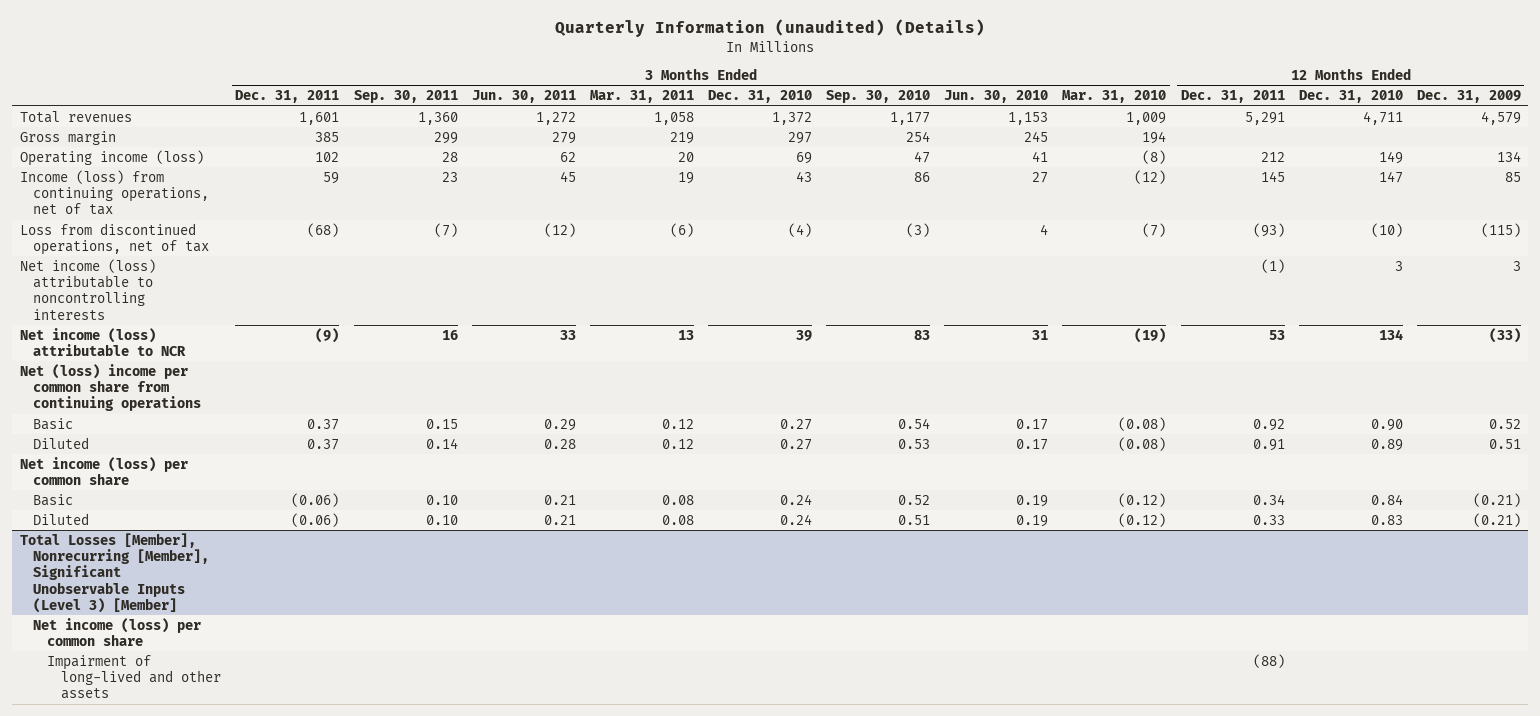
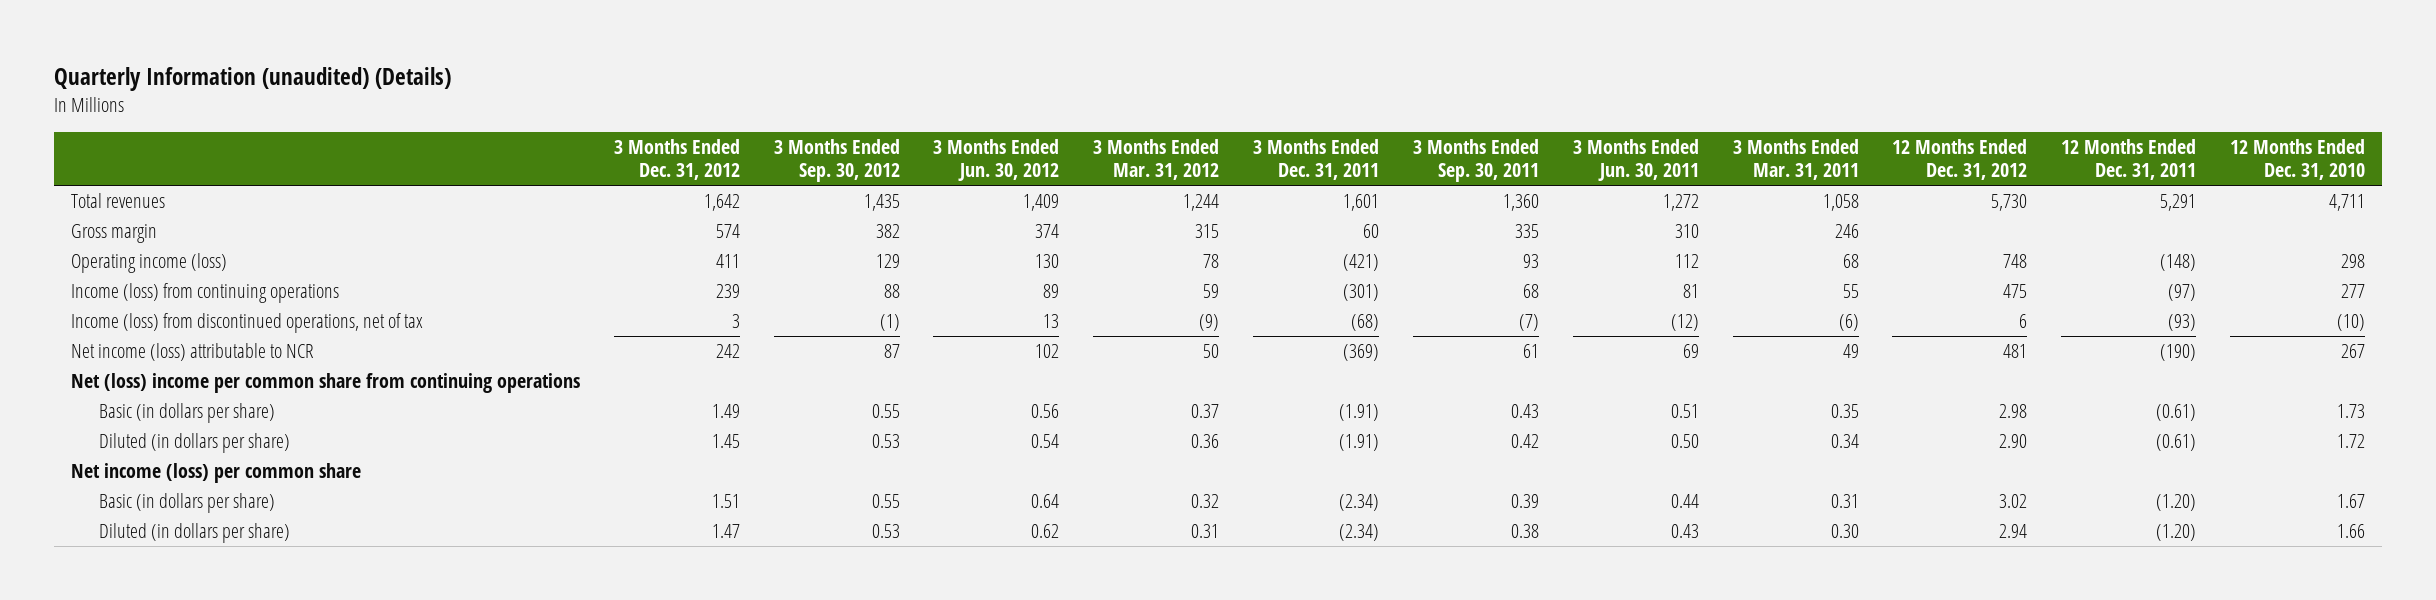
[707,90,812,104] Dec. 31, 2010 -> none
[826,90,931,104] Sep. 30, 2010 -> none
[944,90,1049,104] Jun. 30, 2010 -> none
[1062,90,1167,104] Mar. 31, 2010 -> none
[1416,90,1521,104] Dec. 31, 2009 -> none
none -> [613,138,740,181] 3 Months Ended Dec. 31, 2012
none -> [773,138,900,183] 3 Months Ended Sep. 30, 2012
none -> [933,138,1060,182] 3 Months Ended Jun. 30, 2012
none -> [1093,138,1220,181] 3 Months Ended Mar. 31, 2012
none -> [1892,138,2028,181] 12 Months Ended Dec. 31, 2012
[19,258,156,320] Net income (loss) attributable to noncontrolling interests -> none
[315,131,340,142] 385 -> [1363,224,1380,239] 60
[433,131,458,144] 299 -> [1514,224,1539,239] 335
[551,131,576,144] 279 -> [1674,224,1699,239] 310
[669,131,694,144] 219 -> [1834,224,1859,239] 246
[315,151,340,162] 102 -> [1343,254,1380,272] (421)
[441,151,458,162] 28 -> [1522,254,1539,269] 93
[559,151,576,162] 62 -> [1674,254,1699,269] 112
[677,151,694,162] 20 -> [1842,254,1859,269] 68
[1260,151,1285,162] 212 -> [2160,254,2197,272] (148)
[1378,150,1403,164] 149 -> [2341,254,2366,269] 298
[19,169,210,216] Income (loss) from continuing operations, net of tax -> [70,283,339,304] Income (loss) from continuing operations
[323,171,340,184] 59 -> [1343,284,1380,302] (301)
[441,171,458,182] 23 -> [1522,284,1539,299] 68
[559,170,576,182] 45 -> [1682,284,1699,299] 81
[677,171,694,184] 19 -> [1842,284,1859,299] 55
[1260,170,1285,182] 145 -> [2168,284,2197,302] (97)
[1378,170,1403,183] 147 -> [2341,284,2366,299] 277
[19,222,210,256] Loss from discontinued operations, net of tax -> [70,313,423,334] Income (loss) from discontinued operations, net of tax
[315,327,340,343] (9) -> [1343,344,1380,362] (369)
[441,329,458,340] 16 -> [1522,344,1539,359] 61
[559,329,576,340] 33 -> [1682,344,1699,359] 69
[677,329,694,340] 13 -> [1842,344,1859,359] 49
[1268,329,1285,340] 53 -> [2160,344,2197,362] (190)
[1378,328,1403,340] 134 -> [2341,344,2366,359] 267
[19,456,188,486] Net income (loss) per common share -> none
[33,493,74,506] Basic -> none
[33,512,90,525] Diluted -> none
[19,532,210,613] Total Losses [Member], Nonrecurring [Member], Significant Unobservable Inputs (Level 3) [Member] -> none
[33,417,74,430] Basic -> [99,403,276,424] Basic (in dollars per share)
[307,418,340,430] 0.37 -> [1339,404,1380,422] (1.91)
[425,418,458,429] 0.15 -> [1510,404,1539,419] 0.43
[543,418,576,431] 0.29 -> [1670,404,1699,419] 0.51
[661,418,694,429] 0.12 -> [1830,404,1859,419] 0.35
[1252,418,1285,431] 0.92 -> [2156,404,2197,422] (0.61)
[1370,418,1403,431] 0.90 -> [2337,404,2366,419] 1.73
[33,436,90,449] Diluted -> [99,433,291,454] Diluted (in dollars per share)
[307,438,340,450] 0.37 -> [1339,434,1380,452] (1.91)
[425,437,458,449] 0.14 -> [1510,434,1539,449] 0.42
[543,438,576,449] 0.28 -> [1670,434,1699,449] 0.50
[661,438,694,449] 0.12 -> [1830,434,1859,449] 0.34
[1252,438,1285,451] 0.91 -> [2156,434,2197,452] (0.61)
[1370,438,1403,451] 0.89 -> [2337,434,2366,449] 1.72
[47,654,222,700] Impairment of long-lived and other assets -> none
none -> [99,493,276,514] Basic (in dollars per share)
none -> [99,523,291,544] Diluted (in dollars per share)

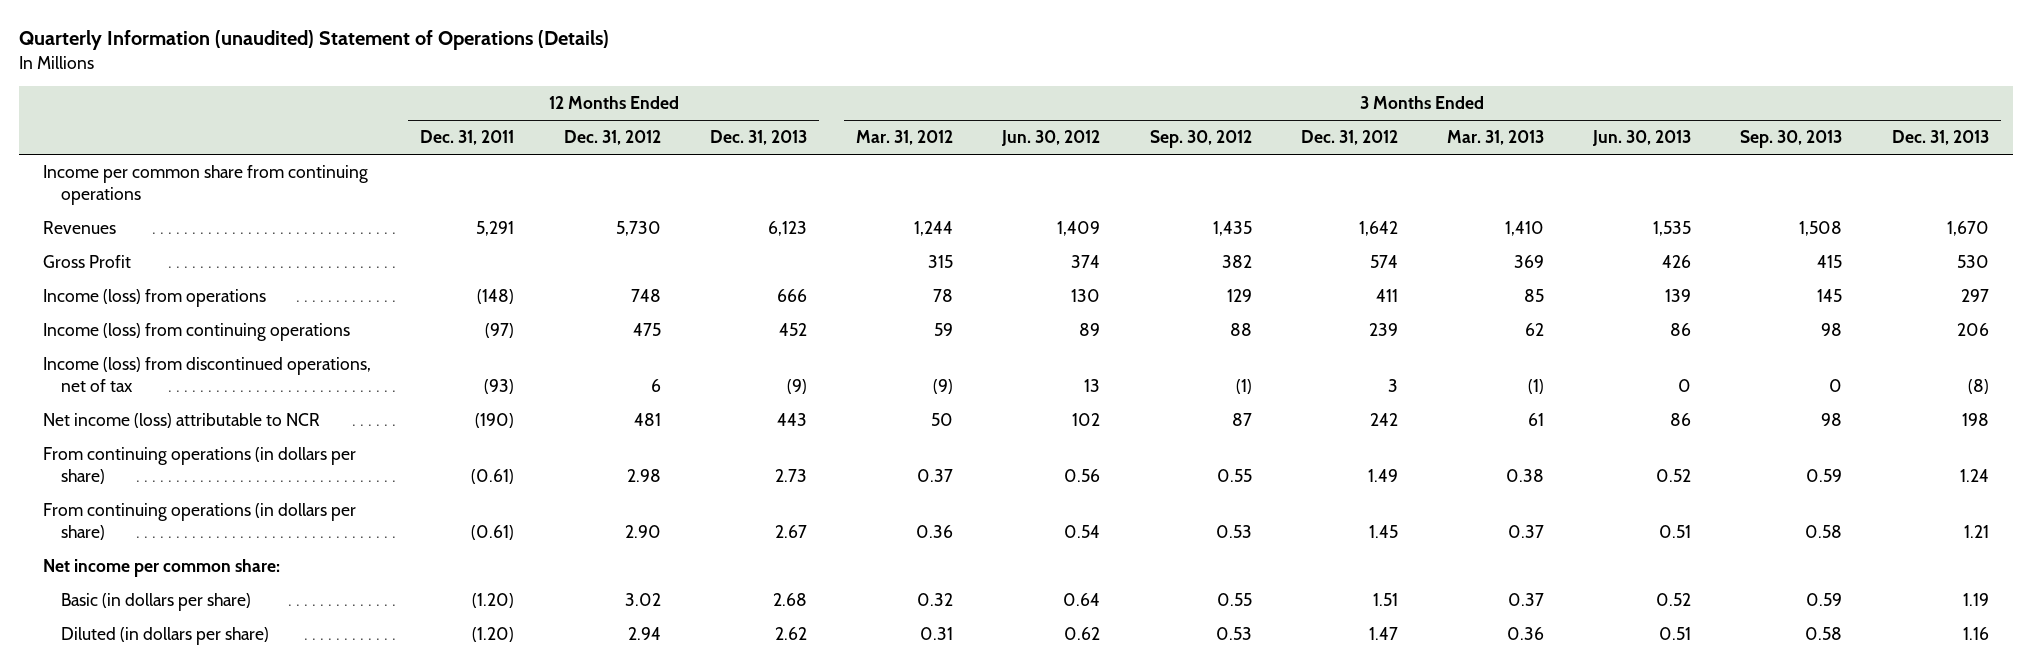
[53,66,451,91] Quarterly Information (unaudited) (Details) -> [18,30,609,51] Quarterly Information (unaudited) Statement of Operations (Details)
[1253,138,1380,181] 3 Months Ended Dec. 31, 2011 -> none
[1412,138,1539,183] 3 Months Ended Sep. 30, 2011 -> none
[1572,138,1699,182] 3 Months Ended Jun. 30, 2011 -> none
[1732,138,1859,181] 3 Months Ended Mar. 31, 2011 -> none
[2230,138,2366,181] 12 Months Ended Dec. 31, 2010 -> none
none -> [709,130,807,146] Dec. 31, 2013
none -> [1446,130,1544,146] Mar. 31, 2013
none -> [1592,130,1692,147] Jun. 30, 2013
none -> [1740,130,1843,149] Sep. 30, 2013
none -> [1891,130,1989,146] Dec. 31, 2013
none -> [43,165,369,205] Income per common share from continuing operations
[70,193,165,209] Total revenues -> [43,221,117,235] Revenues
[70,224,157,244] Gross margin -> [43,255,132,269] Gross Profit
[70,253,227,274] Operating income (loss) -> [43,289,267,308] Income (loss) from operations
[70,373,580,394] Net (loss) income per common share from continuing operations -> none
[99,403,276,424] Basic (in dollars per share) -> [43,447,357,484] From continuing operations (in dollars per share)
[99,433,291,454] Diluted (in dollars per share) -> [43,503,357,540] From continuing operations (in dollars per share)
[70,463,361,484] Net income (loss) per common share -> [43,559,281,578] Net income per common share:

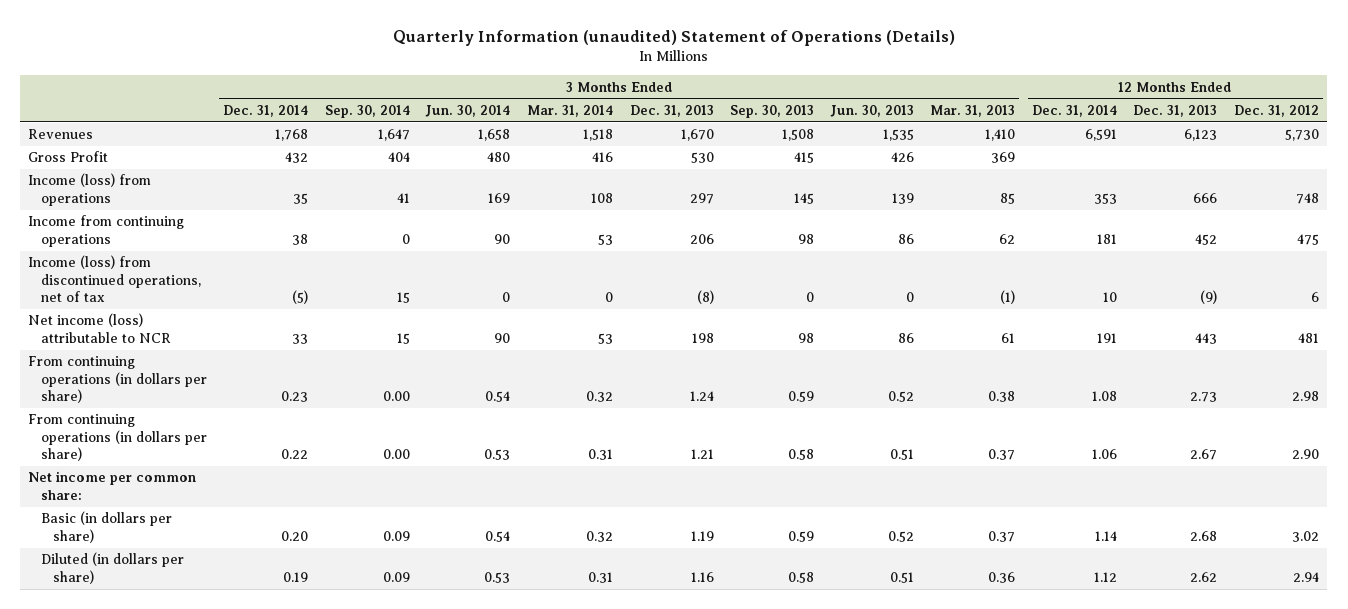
[420,130,515,146] Dec. 31, 2011 -> none
[856,130,954,146] Mar. 31, 2012 -> none
[1001,130,1101,147] Jun. 30, 2012 -> none
[1149,130,1252,149] Sep. 30, 2012 -> none
[1300,130,1398,146] Dec. 31, 2012 -> none
none -> [223,104,309,117] Dec. 31, 2014
none -> [324,104,410,118] Sep. 30, 2014
none -> [425,104,511,117] Jun. 30, 2014
none -> [526,104,613,117] Mar. 31, 2014
none -> [1031,104,1117,117] Dec. 31, 2014
[43,165,369,205] Income per common share from continuing operations -> none
[43,323,351,342] Income (loss) from continuing operations -> [28,215,185,247] Income from continuing operations

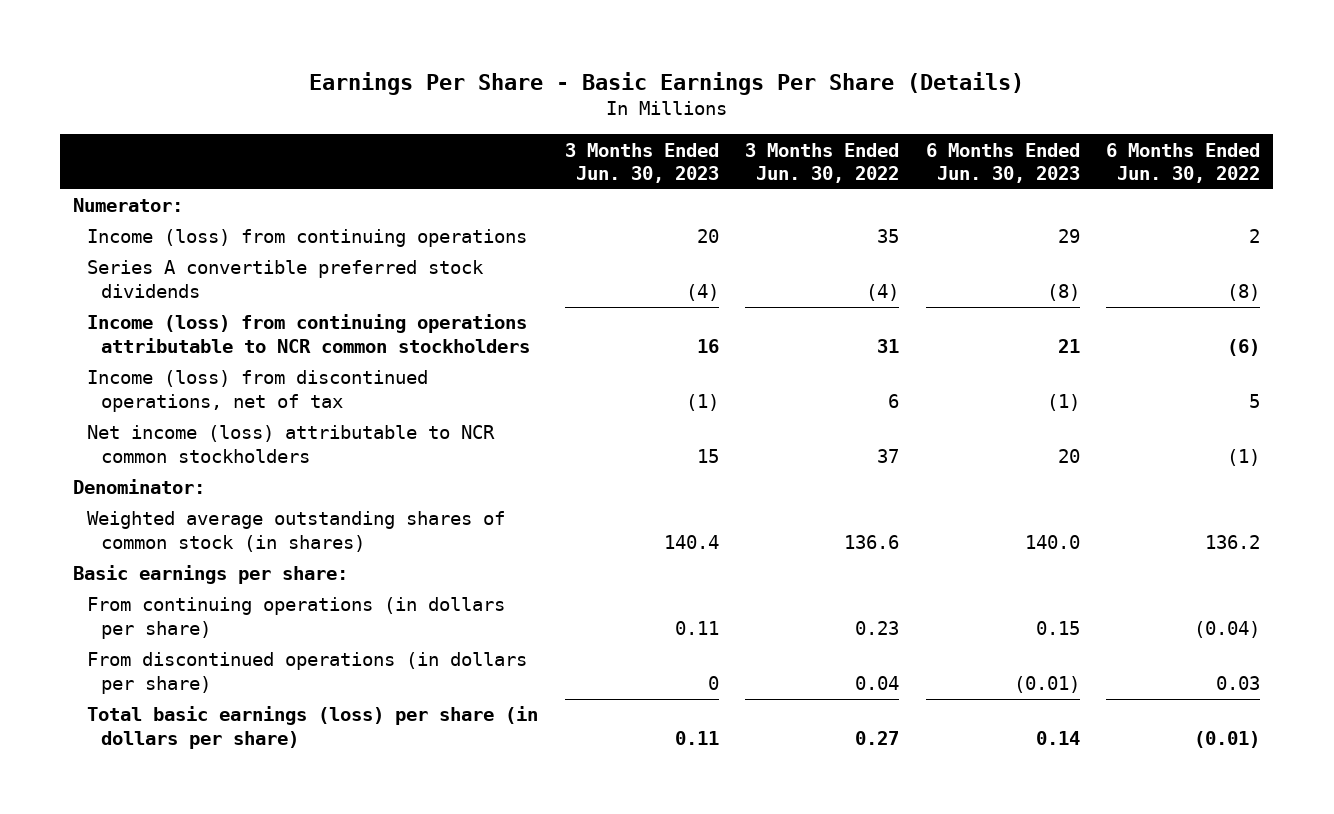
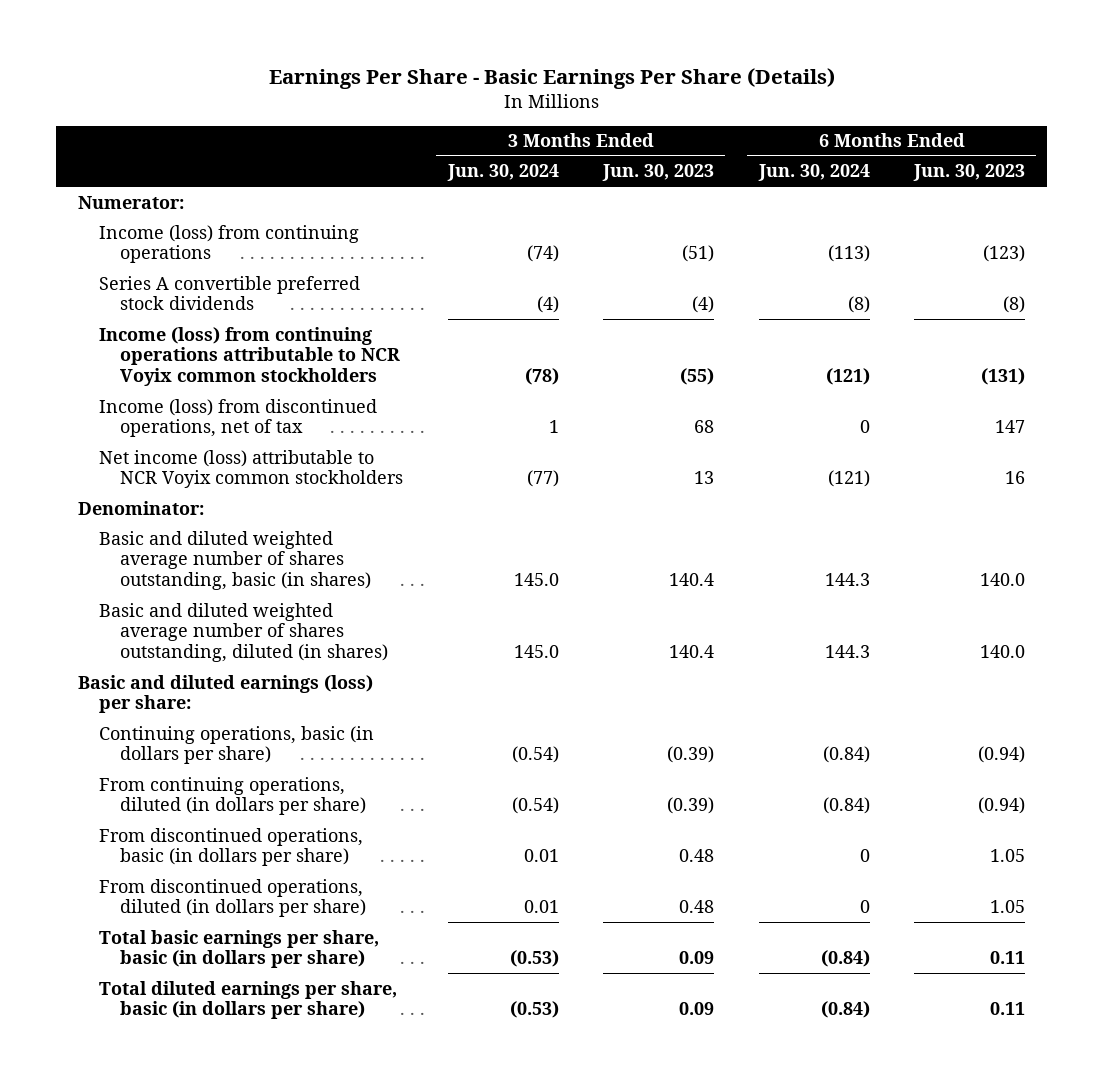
[745,142,900,184] 3 Months Ended Jun. 30, 2022 -> none
[1106,142,1261,184] 6 Months Ended Jun. 30, 2022 -> none
none -> [446,164,559,182] Jun. 30, 2024
none -> [757,164,870,182] Jun. 30, 2024
[696,229,719,244] 20 -> [682,245,715,263] (51)
[1057,229,1080,244] 29 -> [983,245,1026,263] (123)
[87,314,531,354] Income (loss) from continuing operations attributable to NCR common stockholders -> [99,326,400,387] Income (loss) from continuing operations attributable to NCR Voyix common stockholders
[696,339,719,354] 16 -> [680,368,715,386] (55)
[1057,339,1080,354] 21 -> [981,368,1026,386] (131)
[685,394,719,412] (1) -> [694,420,715,434] 68
[1046,394,1080,412] (1) -> [995,420,1026,434] 147
[87,425,496,464] Net income (loss) attributable to NCR common stockholders -> [99,449,403,489] Net income (loss) attributable to NCR Voyix common stockholders
[696,449,719,464] 15 -> [694,471,715,485] 13
[1057,449,1080,464] 20 -> [1005,471,1026,485] 16
[87,511,506,553] Weighted average outstanding shares of common stock (in shares) -> [99,530,371,591] Basic and diluted weighted average number of shares outstanding, basic (in shares)
none -> [99,602,388,663] Basic and diluted weighted average number of shares outstanding, diluted (in shares)
[73,565,349,585] Basic earnings per share: -> [78,674,374,714] Basic and diluted earnings (loss) per share:
[87,597,506,640] From continuing operations (in dollars per share) -> [99,725,375,765] Continuing operations, basic (in dollars per share)
[674,621,719,636] 0.11 -> [667,746,715,764] (0.39)
[1035,621,1080,636] 0.15 -> [978,746,1026,764] (0.94)
none -> [99,776,366,816] From continuing operations, diluted (in dollars per share)
[87,652,528,695] From discontinued operations (in dollars per share) -> [99,827,364,867] From discontinued operations, basic (in dollars per share)
[707,676,719,691] 0 -> [679,849,715,863] 0.48
[1013,676,1080,694] (0.01) -> [990,849,1026,863] 1.05
none -> [99,878,366,918] From discontinued operations, diluted (in dollars per share)
[87,706,539,750] Total basic earnings (loss) per share (in dollars per share) -> [99,929,380,969] Total basic earnings per share, basic (in dollars per share)
[674,731,719,746] 0.11 -> [679,951,715,965] 0.09
[1035,731,1080,746] 0.14 -> [990,951,1026,965] 0.11
none -> [99,980,398,1020] Total diluted earnings per share, basic (in dollars per share)

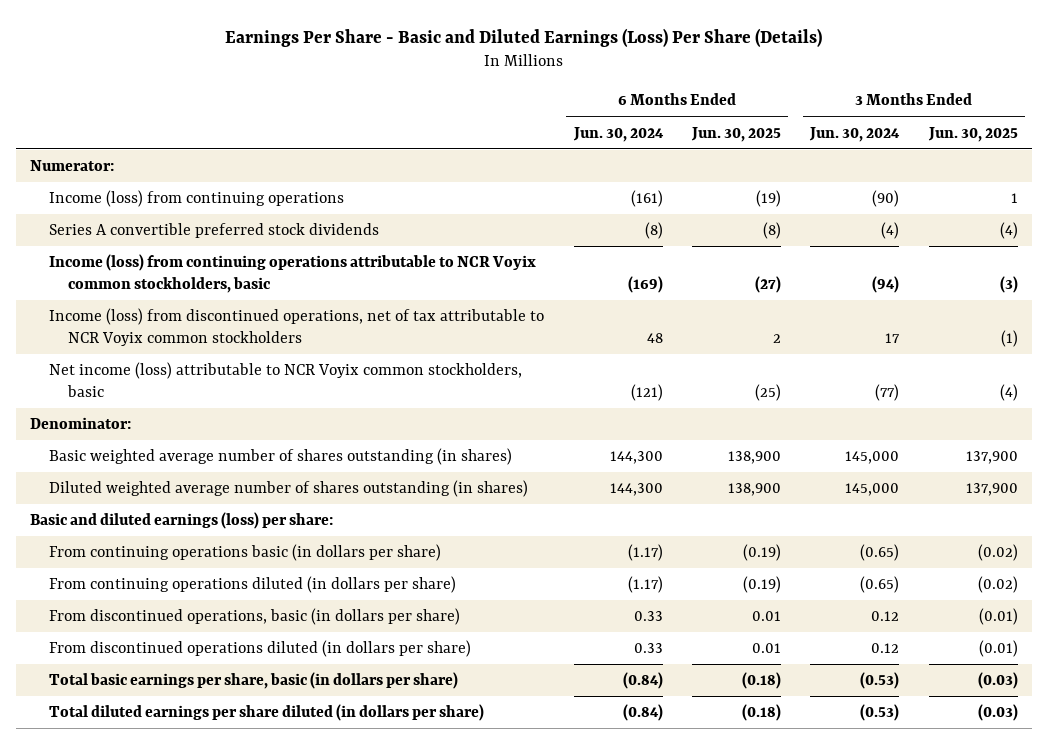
[268,67,835,89] Earnings Per Share - Basic Earnings Per Share (Details) -> [225,27,823,47] Earnings Per Share - Basic and Diluted Earnings (Loss) Per Share (Details)
[602,164,715,182] Jun. 30, 2023 -> none
[913,164,1026,182] Jun. 30, 2023 -> none
none -> [690,126,781,142] Jun. 30, 2025
none -> [927,126,1018,142] Jun. 30, 2025
[526,245,559,263] (74) -> [872,190,900,208] (90)
[827,245,870,263] (113) -> [630,190,663,208] (161)
[99,326,400,387] Income (loss) from continuing operations attributable to NCR Voyix common stockholders -> [49,254,537,293] Income (loss) from continuing operations attributable to NCR Voyix common stockholders, basic
[524,368,559,386] (78) -> [872,275,900,293] (94)
[825,368,870,386] (121) -> [627,275,663,293] (169)
[99,398,378,438] Income (loss) from discontinued operations, net of tax -> [49,308,545,346] Income (loss) from discontinued operations, net of tax attributable to NCR Voyix common stockholders
[548,420,559,434] 1 -> [885,332,901,343] 17
[859,420,870,434] 0 -> [646,332,663,343] 48
[99,449,403,489] Net income (loss) attributable to NCR Voyix common stockholders -> [49,362,523,397] Net income (loss) attributable to NCR Voyix common stockholders, basic
[99,530,371,591] Basic and diluted weighted average number of shares outstanding, basic (in shares) -> [49,448,513,466] Basic weighted average number of shares outstanding (in shares)
[513,573,559,587] 145.0 -> [845,451,900,465] 145,000
[824,573,870,587] 144.3 -> [609,451,663,465] 144,300
[99,602,388,663] Basic and diluted weighted average number of shares outstanding, diluted (in shares) -> [49,480,529,498] Diluted weighted average number of shares outstanding (in shares)
[513,645,559,659] 145.0 -> [845,483,900,497] 145,000
[824,645,870,659] 144.3 -> [609,483,663,497] 144,300
[99,725,375,765] Continuing operations, basic (in dollars per share) -> [49,544,442,562] From continuing operations basic (in dollars per share)
[511,746,559,764] (0.54) -> [860,544,900,562] (0.65)
[822,746,870,764] (0.84) -> [627,544,663,562] (1.17)
[99,776,366,816] From continuing operations, diluted (in dollars per share) -> [49,576,457,594] From continuing operations diluted (in dollars per share)
[511,797,559,815] (0.54) -> [860,576,900,594] (0.65)
[822,797,870,815] (0.84) -> [627,576,663,594] (1.17)
[523,849,559,863] 0.01 -> [871,611,900,622] 0.12
[859,849,870,863] 0 -> [633,611,663,622] 0.33
[99,878,366,918] From discontinued operations, diluted (in dollars per share) -> [49,640,472,658] From discontinued operations diluted (in dollars per share)
[523,900,559,914] 0.01 -> [871,643,900,654] 0.12
[859,900,870,914] 0 -> [633,643,663,654] 0.33
[99,980,398,1020] Total diluted earnings per share, basic (in dollars per share) -> [49,704,485,722] Total diluted earnings per share diluted (in dollars per share)

